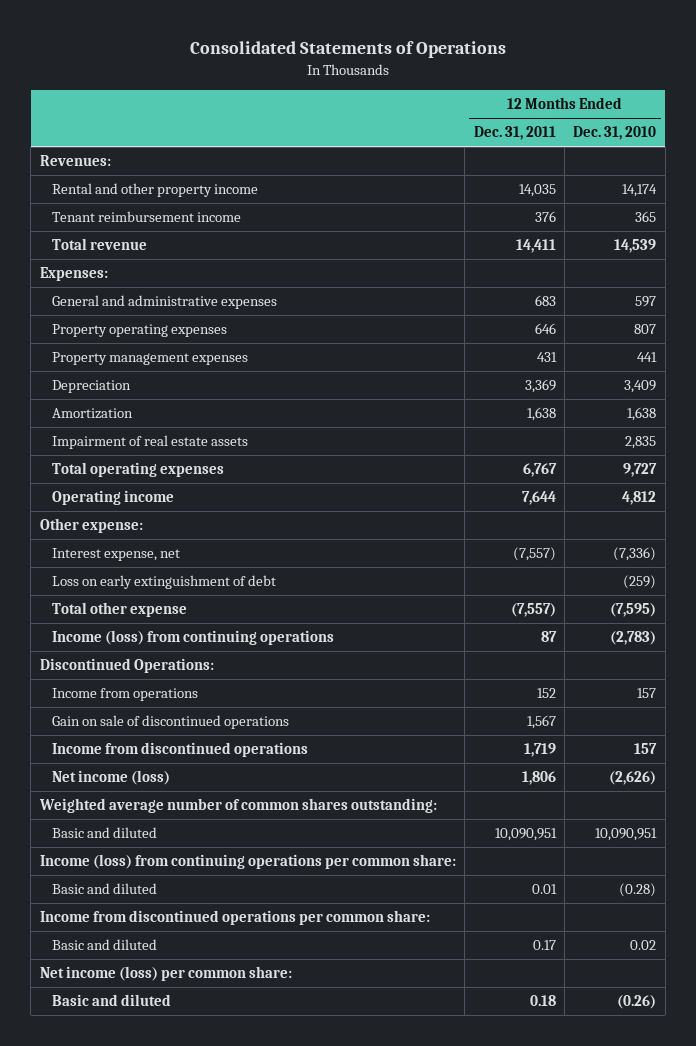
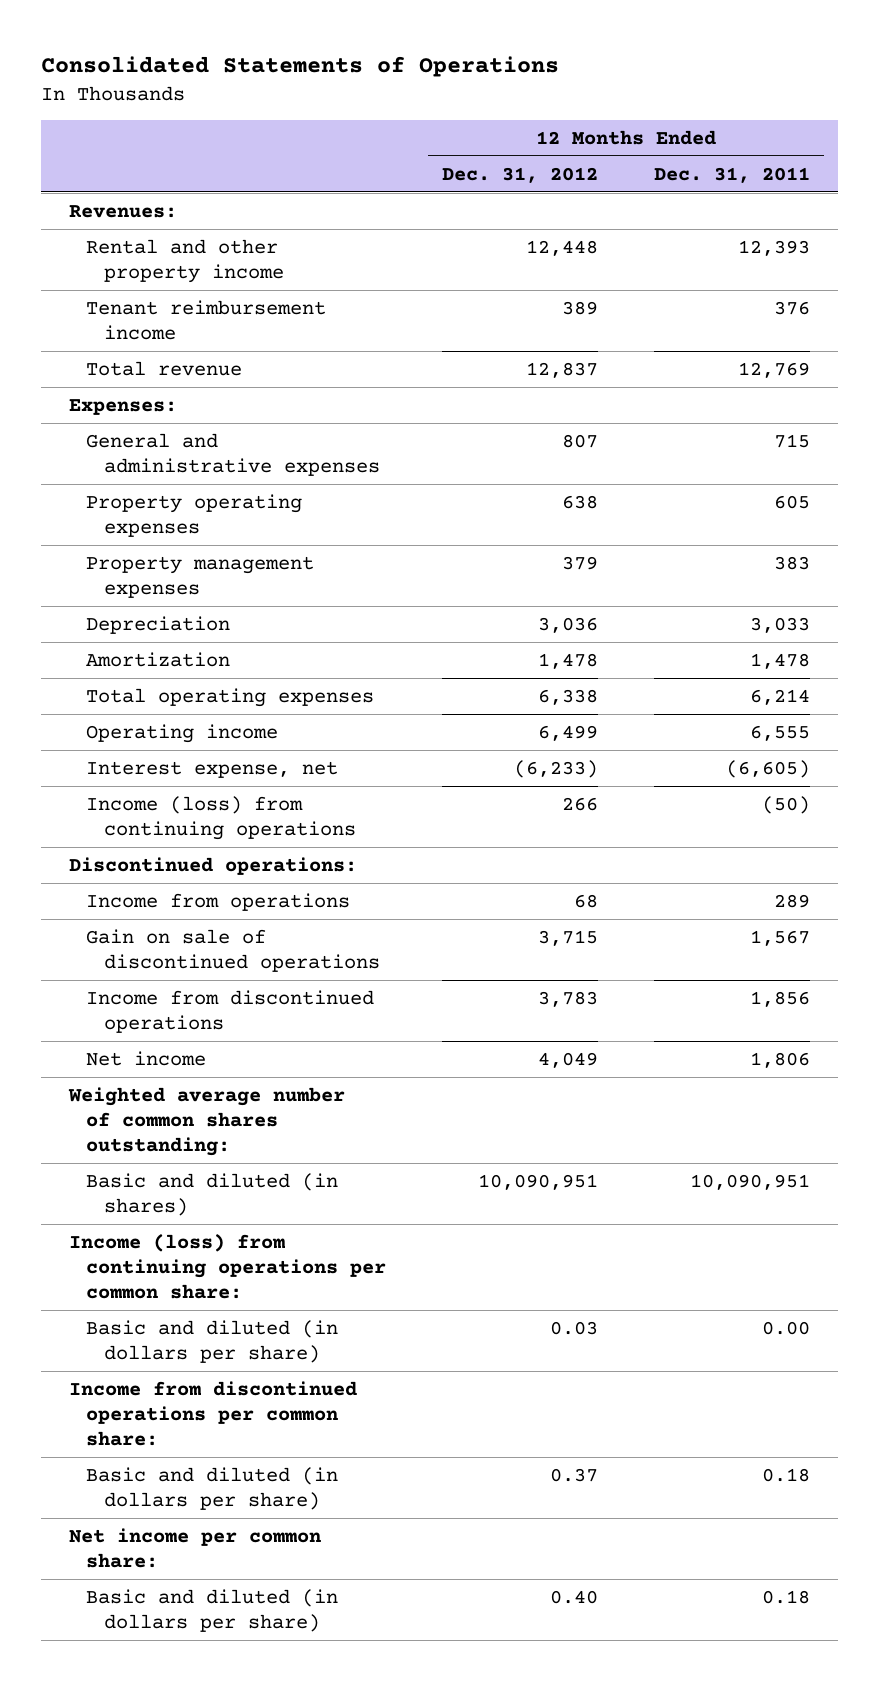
[573,126,657,141] Dec. 31, 2010 -> none
none -> [442,166,599,183] Dec. 31, 2012
[518,184,556,198] 14,035 -> [737,239,810,256] 12,393
[515,239,556,254] 14,411 -> [737,361,810,378] 12,769
[52,435,249,450] Impairment of real estate assets -> none
[39,518,143,534] Other expense: -> none
[52,575,277,590] Loss on early extinguishment of debt -> none
[52,602,188,618] Total other expense -> none
[534,295,556,307] 683 -> [773,433,810,448] 715
[534,323,556,335] 646 -> [773,494,810,509] 605
[536,352,557,363] 431 -> [773,555,810,570] 383
[524,379,556,394] 3,369 -> [749,616,810,633] 3,033
[526,407,556,422] 1,638 -> [749,652,810,669] 1,478
[522,463,557,478] 6,767 -> [749,688,810,705] 6,214
[521,491,556,506] 7,644 -> [749,724,810,741] 6,555
[512,547,556,562] (7,557) -> [725,759,810,778] (6,605)
[540,631,557,643] 87 -> [761,795,810,814] (50)
[39,658,214,674] Discontinued Operations: -> [68,856,357,875] Discontinued operations:
[536,688,556,699] 152 -> [773,893,810,908] 289
[523,743,556,758] 1,719 -> [749,990,810,1007] 1,856
[52,770,171,786] Net income (loss) -> [86,1050,207,1066] Net income
[52,827,158,839] Basic and diluted -> [86,1172,339,1216] Basic and diluted (in shares)
[52,883,158,895] Basic and diluted -> [86,1319,339,1363] Basic and diluted (in dollars per share)
[531,884,557,895] 0.01 -> [761,1320,810,1335] 0.00
[52,939,158,951] Basic and diluted -> [86,1466,339,1510] Basic and diluted (in dollars per share)
[532,940,556,951] 0.17 -> [761,1467,810,1482] 0.18
[39,966,292,982] Net income (loss) per common share: -> [68,1527,321,1568] Net income per common share:
[52,994,172,1007] Basic and diluted -> [86,1588,339,1632] Basic and diluted (in dollars per share)

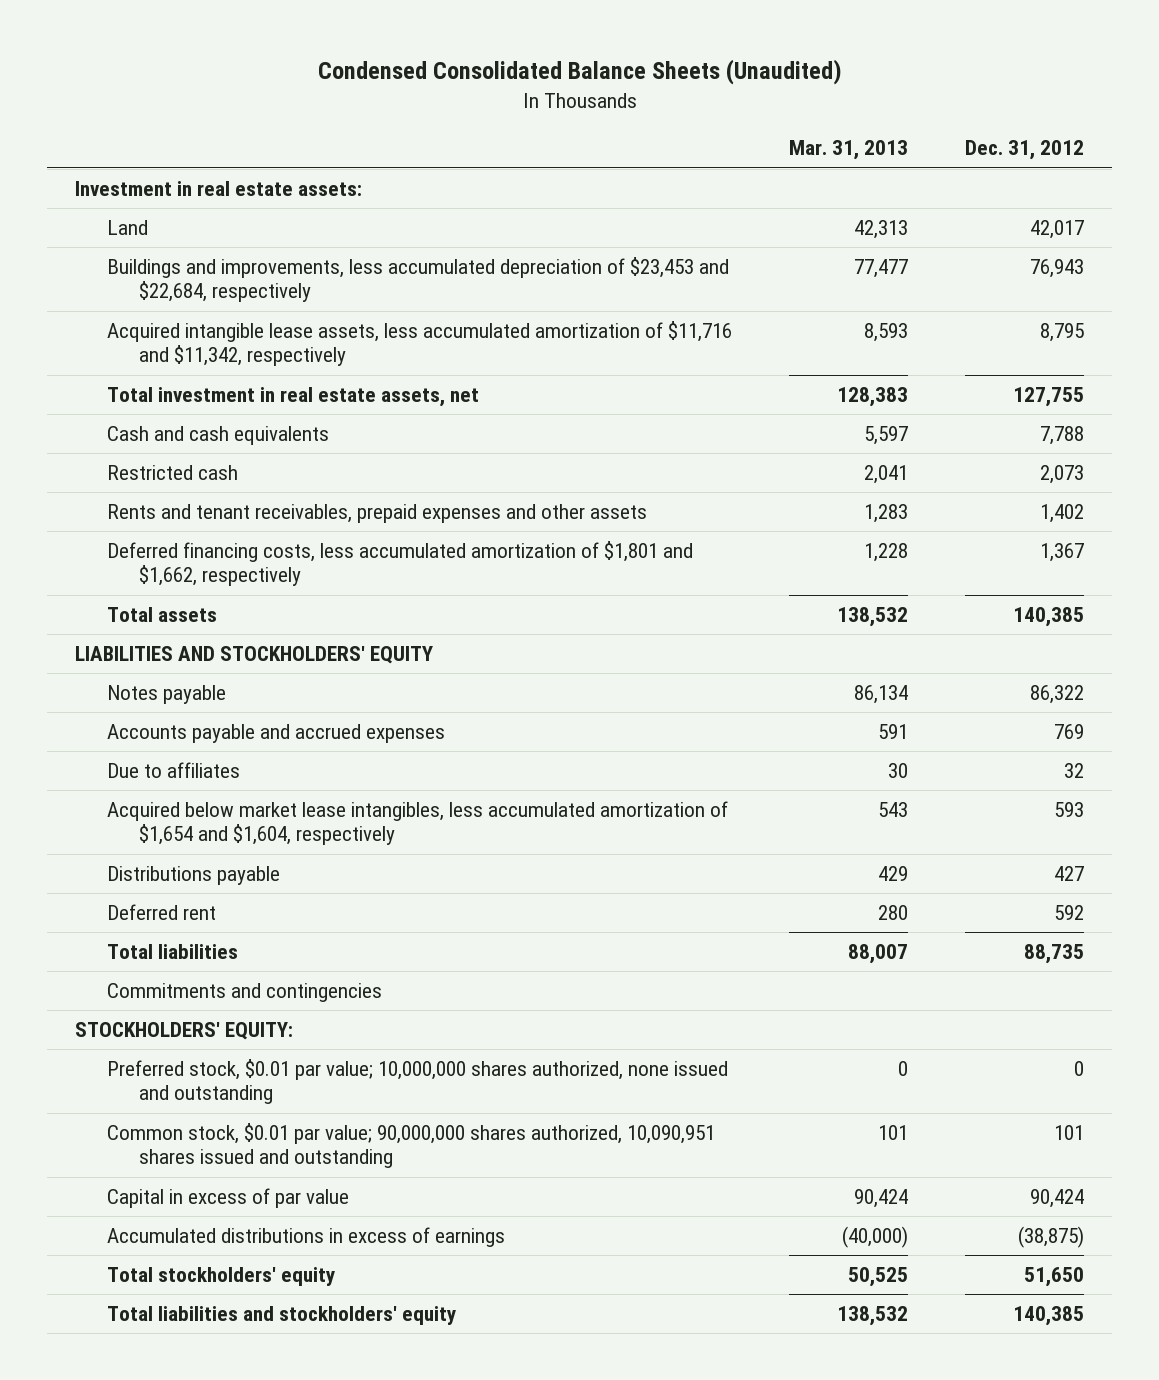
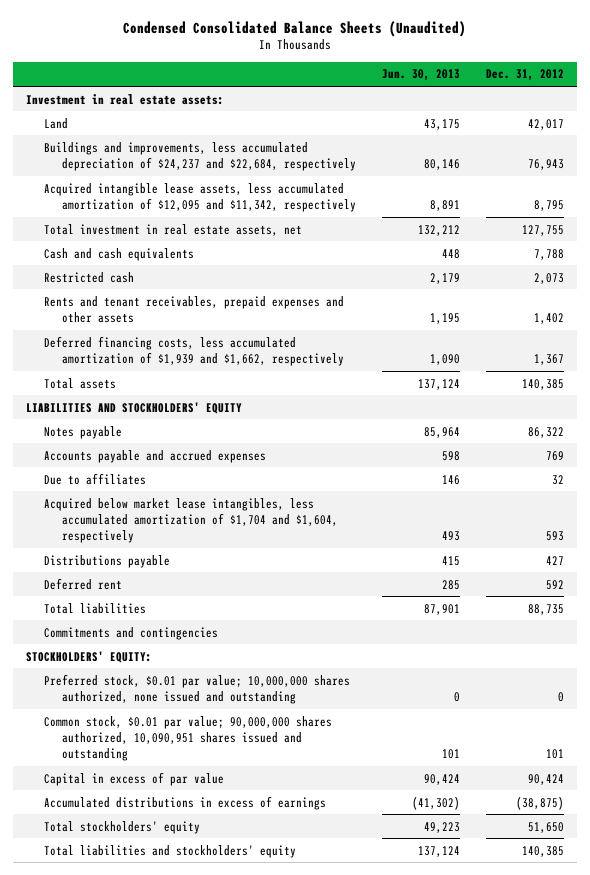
[789,140,909,161] Mar. 31, 2013 -> none
none -> [381,69,460,82] Jun. 30, 2013
[107,257,730,303] Buildings and improvements, less accumulated depreciation of $23,453 and $22,684, respectively -> [43,141,356,171] Buildings and improvements, less accumulated depreciation of $24,237 and $22,684, respectively
[107,321,733,367] Acquired intangible lease assets, less accumulated amortization of $11,716 and $11,342, respectively -> [43,182,356,212] Acquired intangible lease assets, less accumulated amortization of $12,095 and $11,342, respectively
[107,541,694,587] Deferred financing costs, less accumulated amortization of $1,801 and $1,662, respectively -> [43,335,344,366] Deferred financing costs, less accumulated amortization of $1,939 and $1,662, respectively
[107,801,729,846] Acquired below market lease intangibles, less accumulated amortization of $1,654 and $1,604, respectively -> [43,497,338,543] Acquired below market lease intangibles, less accumulated amortization of $1,704 and $1,604, respectively

